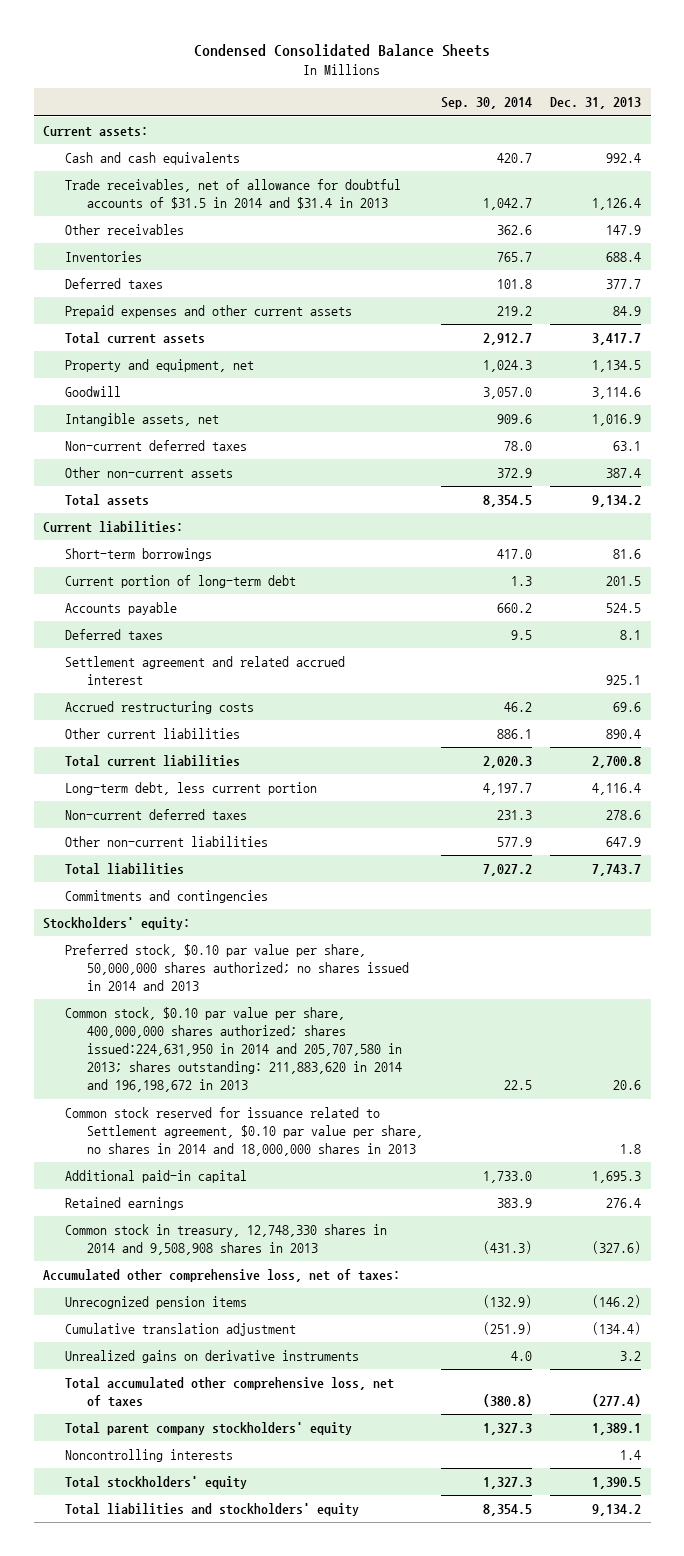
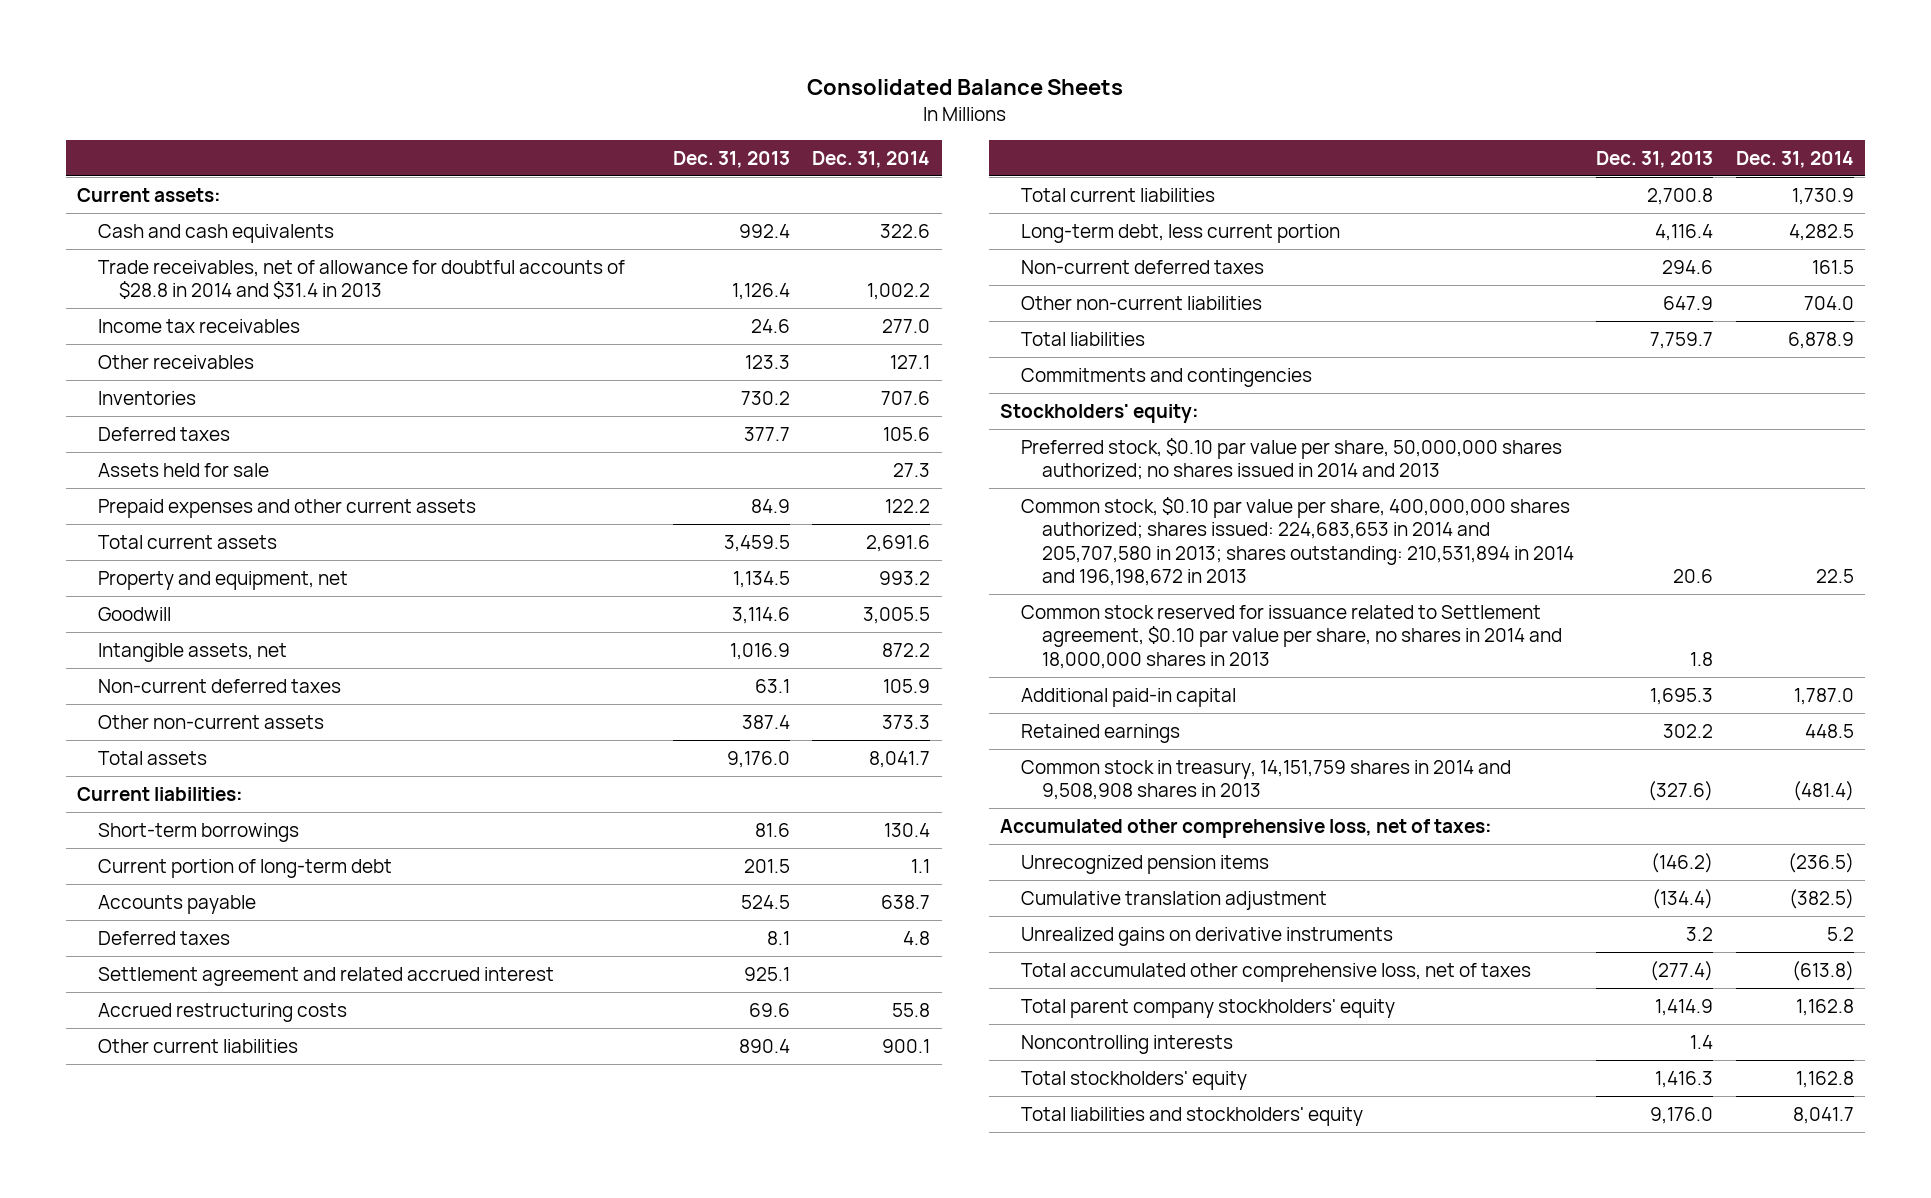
[194,44,491,58] Condensed Consolidated Balance Sheets -> [807,79,1124,96] Consolidated Balance Sheets
[440,97,532,110] Sep. 30, 2014 -> none
none -> [812,150,931,168] Dec. 31, 2014
[64,179,401,210] Trade receivables, net of allowance for doubtful accounts of $31.5 in 2014 and $31.4 in 2013 -> [97,259,625,300] Trade receivables, net of allowance for doubtful accounts of $28.8 in 2014 and $31.4 in 2013
none -> [97,318,300,333] Income tax receivables
[606,225,642,236] 147.9 -> [745,354,791,369] 123.3
[606,252,642,263] 688.4 -> [741,390,791,405] 730.2
none -> [97,462,269,477] Assets held for sale
[592,333,642,346] 3,417.7 -> [724,534,791,552] 3,459.5
[592,495,642,508] 9,134.2 -> [727,750,791,768] 9,176.0
[606,810,642,821] 278.6 -> [1662,259,1714,274] 294.6
[592,864,642,877] 7,743.7 -> [1650,331,1714,349] 7,759.7
[64,1007,402,1093] Common stock, $0.10 par value per share, 400,000,000 shares authorized; shares issued:224,631,950 in 2014 and 205,707,580 in 2013; shares outstanding: 211,883,620 in 2014 and 196,198,672 in 2013 -> [1021,496,1574,587] Common stock, $0.10 par value per share, 400,000,000 shares authorized; shares issued: 224,683,653 in 2014 and 205,707,580 in 2013; shares outstanding: 210,531,894 in 2014 and 196,198,672 in 2013
[606,1198,642,1209] 276.4 -> [1663,723,1714,738] 302.2
[64,1224,387,1256] Common stock in treasury, 12,748,330 shares in 2014 and 9,508,908 shares in 2013 -> [1021,759,1512,801] Common stock in treasury, 14,151,759 shares in 2014 and 9,508,908 shares in 2013
[592,1423,642,1436] 1,389.1 -> [1655,998,1714,1016] 1,414.9
[592,1477,642,1490] 1,390.5 -> [1655,1070,1714,1088] 1,416.3
[592,1504,642,1517] 9,134.2 -> [1650,1106,1714,1124] 9,176.0

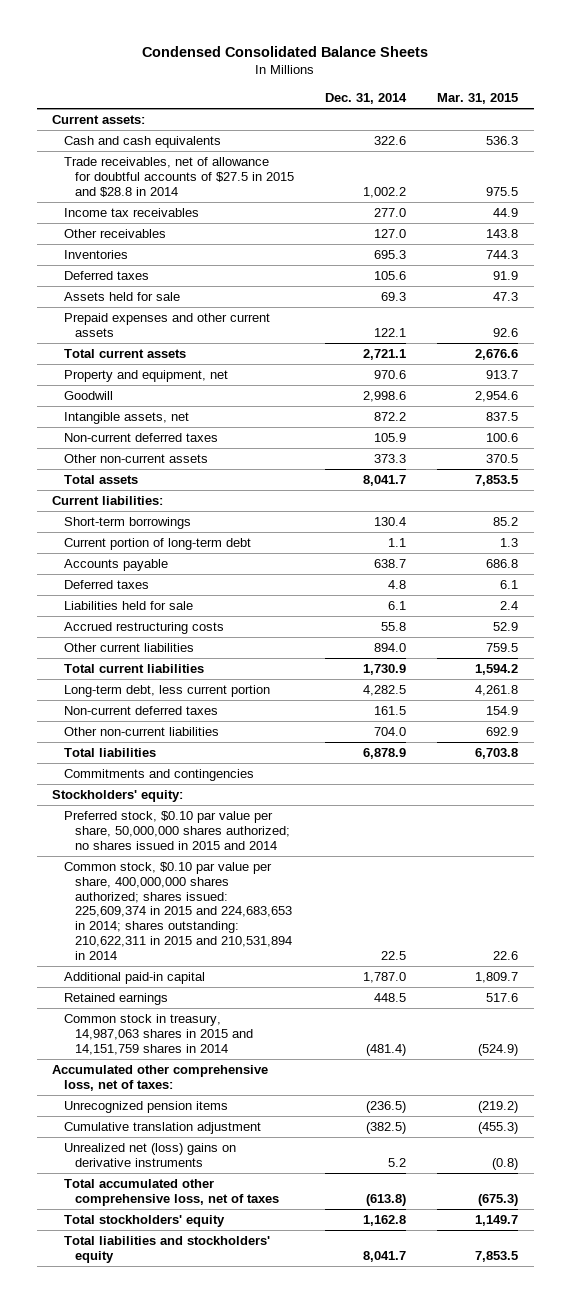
[807,79,1124,96] Consolidated Balance Sheets -> [142,45,429,57] Condensed Consolidated Balance Sheets
[673,150,791,168] Dec. 31, 2013 -> none
none -> [437,92,519,104] Mar. 31, 2015
[97,259,625,300] Trade receivables, net of allowance for doubtful accounts of $28.8 in 2014 and $31.4 in 2013 -> [63,157,295,197] Trade receivables, net of allowance for doubtful accounts of $27.5 in 2015 and $28.8 in 2014
[890,354,931,369] 127.1 -> [374,229,407,239] 127.0
[881,390,931,405] 707.6 -> [374,250,407,260] 695.3
[893,462,931,477] 27.3 -> [381,292,407,302] 69.3
[885,498,931,513] 122.2 -> [374,327,407,337] 122.1
[866,534,931,552] 2,691.6 -> [363,349,407,361] 2,721.1
[879,570,931,585] 993.2 -> [374,370,407,380] 970.6
[863,606,931,624] 3,005.5 -> [363,391,407,403] 2,998.6
[97,966,554,986] Settlement agreement and related accrued interest -> none
none -> [63,601,193,611] Liabilities held for sale
[882,1038,931,1053] 900.1 -> [374,643,407,653] 894.0
[1021,604,1562,669] Common stock reserved for issuance related to Settlement agreement, $0.10 par value per share, no shares in 2014 and 18,000,000 shares in 2013 -> none
[1021,437,1563,481] Preferred stock, $0.10 par value per share, 50,000,000 shares authorized; no shares issued in 2014 and 2013 -> [63,811,291,850] Preferred stock, $0.10 par value per share, 50,000,000 shares authorized; no shares issued in 2015 and 2014
[1021,496,1574,587] Common stock, $0.10 par value per share, 400,000,000 shares authorized; shares issued: 224,683,653 in 2014 and 205,707,580 in 2013; shares outstanding: 210,531,894 in 2014 and 196,198,672 in 2013 -> [63,862,293,960] Common stock, $0.10 par value per share, 400,000,000 shares authorized; shares issued: 225,609,374 in 2015 and 224,683,653 in 2014; shares outstanding: 210,622,311 in 2015 and 210,531,894 in 2014
[1021,759,1512,801] Common stock in treasury, 14,151,759 shares in 2014 and 9,508,908 shares in 2013 -> [63,1014,254,1055] Common stock in treasury, 14,987,063 shares in 2015 and 14,151,759 shares in 2014
[1021,926,1394,946] Unrealized gains on derivative instruments -> [63,1143,236,1167] Unrealized net (loss) gains on derivative instruments
[1021,998,1396,1018] Total parent company stockholders' equity -> none
[1021,1034,1234,1054] Noncontrolling interests -> none

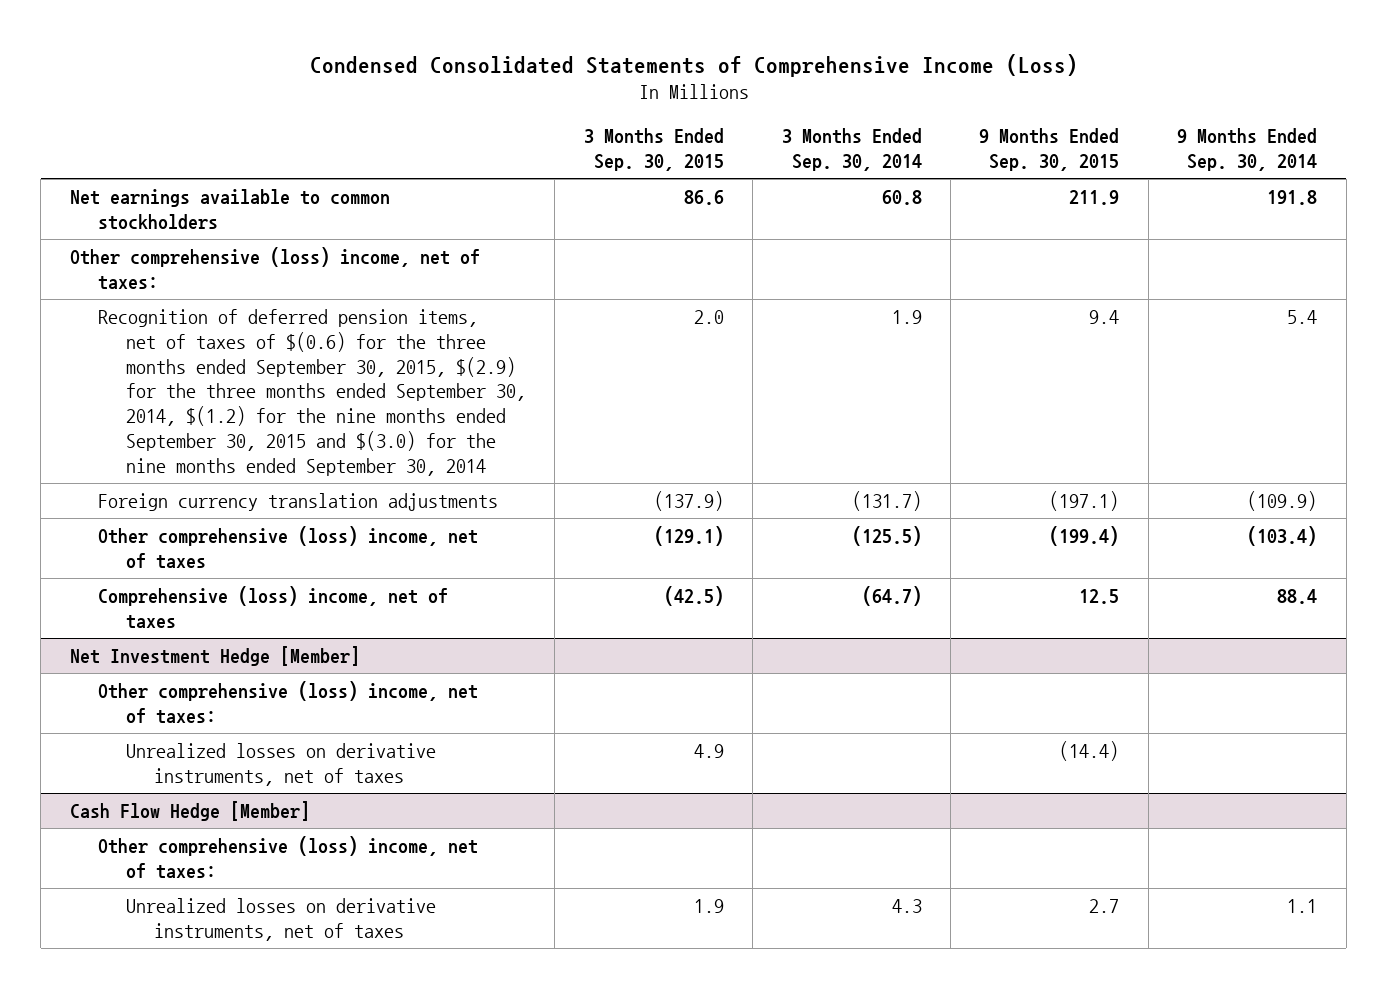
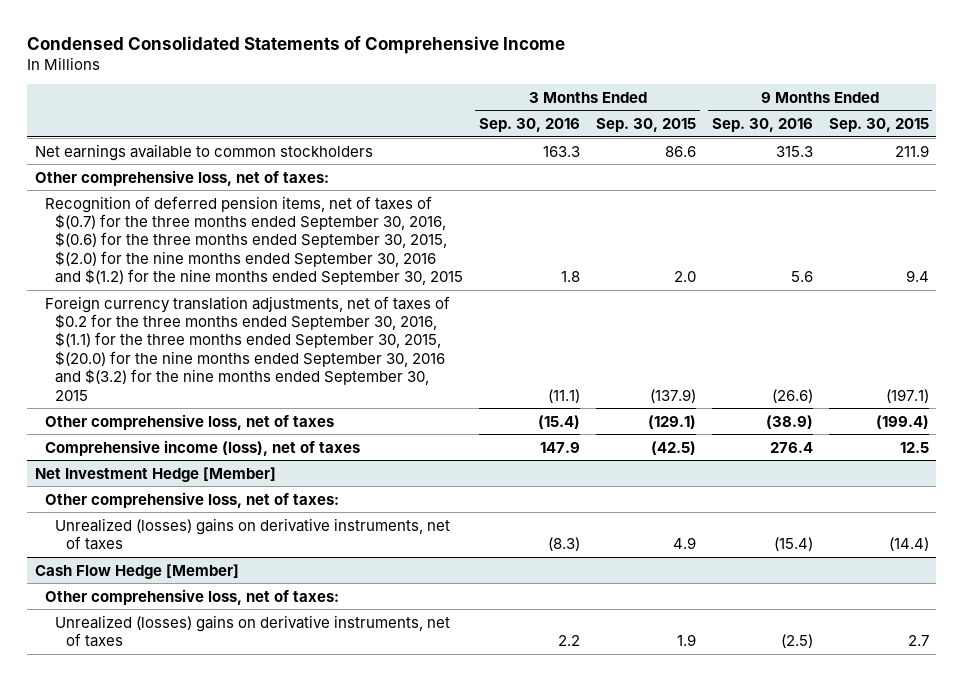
[309,53,1078,77] Condensed Consolidated Statements of Comprehensive Income (Loss) -> [26,35,565,54] Condensed Consolidated Statements of Comprehensive Income
[781,128,922,171] 3 Months Ended Sep. 30, 2014 -> none
[1177,128,1318,171] 9 Months Ended Sep. 30, 2014 -> none
none -> [479,118,581,133] Sep. 30, 2016
none -> [711,118,813,133] Sep. 30, 2016
[69,247,480,290] Other comprehensive (loss) income, net of taxes: -> [34,169,329,186] Other comprehensive loss, net of taxes:
[97,309,526,476] Recognition of deferred pension items, net of taxes of $(0.6) for the three months ended September 30, 2015, $(2.9) for the three months ended September 30, 2014, $(1.2) for the nine months ended September 30, 2015 and $(3.0) for the nine months ended September 30, 2014 -> [44,195,464,286] Recognition of deferred pension items, net of taxes of $(0.7) for the three months ended September 30, 2016, $(0.6) for the three months ended September 30, 2015, $(2.0) for the nine months ended September 30, 2016 and $(1.2) for the nine months ended September 30, 2015
[97,493,498,512] Foreign currency translation adjustments -> [44,295,450,401] Foreign currency translation adjustments, net of taxes of $0.2 for the three months ended September 30, 2016, $(1.1) for the three months ended September 30, 2015, $(20.0) for the nine months ended September 30, 2016 and $(3.2) for the nine months ended September 30, 2015
[97,526,478,569] Other comprehensive (loss) income, net of taxes -> [44,413,334,430] Other comprehensive loss, net of taxes
[97,586,448,629] Comprehensive (loss) income, net of taxes -> [44,439,360,456] Comprehensive income (loss), net of taxes
[97,681,478,724] Other comprehensive (loss) income, net of taxes: -> [44,491,339,508] Other comprehensive loss, net of taxes:
[125,743,436,786] Unrealized losses on derivative instruments, net of taxes -> [55,517,451,550] Unrealized (losses) gains on derivative instruments, net of taxes
[97,836,478,879] Other comprehensive (loss) income, net of taxes: -> [44,588,339,605] Other comprehensive loss, net of taxes:
[125,898,436,941] Unrealized losses on derivative instruments, net of taxes -> [55,614,451,647] Unrealized (losses) gains on derivative instruments, net of taxes

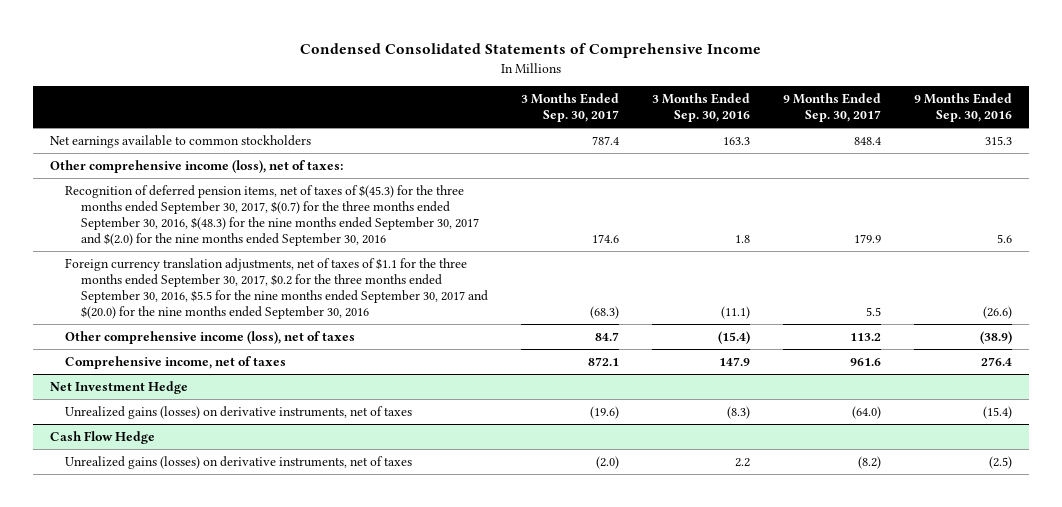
[595,118,696,133] Sep. 30, 2015 -> none
[828,118,929,133] Sep. 30, 2015 -> none
none -> [520,93,619,123] 3 Months Ended Sep. 30, 2017
none -> [783,93,882,123] 9 Months Ended Sep. 30, 2017
[44,491,339,508] Other comprehensive loss, net of taxes: -> none
[44,588,339,605] Other comprehensive loss, net of taxes: -> none
[34,169,329,186] Other comprehensive loss, net of taxes: -> [49,160,343,174] Other comprehensive income (loss), net of taxes:
[44,195,464,286] Recognition of deferred pension items, net of taxes of $(0.7) for the three months ended September 30, 2016, $(0.6) for the three months ended September 30, 2015, $(2.0) for the nine months ended September 30, 2016 and $(1.2) for the nine months ended September 30, 2015 -> [65,185,479,247] Recognition of deferred pension items, net of taxes of $(45.3) for the three months ended September 30, 2017, $(0.7) for the three months ended September 30, 2016, $(48.3) for the nine months ended September 30, 2017 and $(2.0) for the nine months ended September 30, 2016
[44,295,450,401] Foreign currency translation adjustments, net of taxes of $0.2 for the three months ended September 30, 2016, $(1.1) for the three months ended September 30, 2015, $(20.0) for the nine months ended September 30, 2016 and $(3.2) for the nine months ended September 30, 2015 -> [65,258,488,320] Foreign currency translation adjustments, net of taxes of $1.1 for the three months ended September 30, 2017, $0.2 for the three months ended September 30, 2016, $5.5 for the nine months ended September 30, 2017 and $(20.0) for the nine months ended September 30, 2016
[44,413,334,430] Other comprehensive loss, net of taxes -> [65,331,356,345] Other comprehensive income (loss), net of taxes
[44,439,360,456] Comprehensive income (loss), net of taxes -> [65,356,287,370] Comprehensive income, net of taxes
[34,466,276,482] Net Investment Hedge [Member] -> [49,381,188,395] Net Investment Hedge
[55,517,451,550] Unrealized (losses) gains on derivative instruments, net of taxes -> [65,406,413,420] Unrealized gains (losses) on derivative instruments, net of taxes
[34,563,239,579] Cash Flow Hedge [Member] -> [49,431,155,445] Cash Flow Hedge
[55,614,451,647] Unrealized (losses) gains on derivative instruments, net of taxes -> [65,456,413,470] Unrealized gains (losses) on derivative instruments, net of taxes

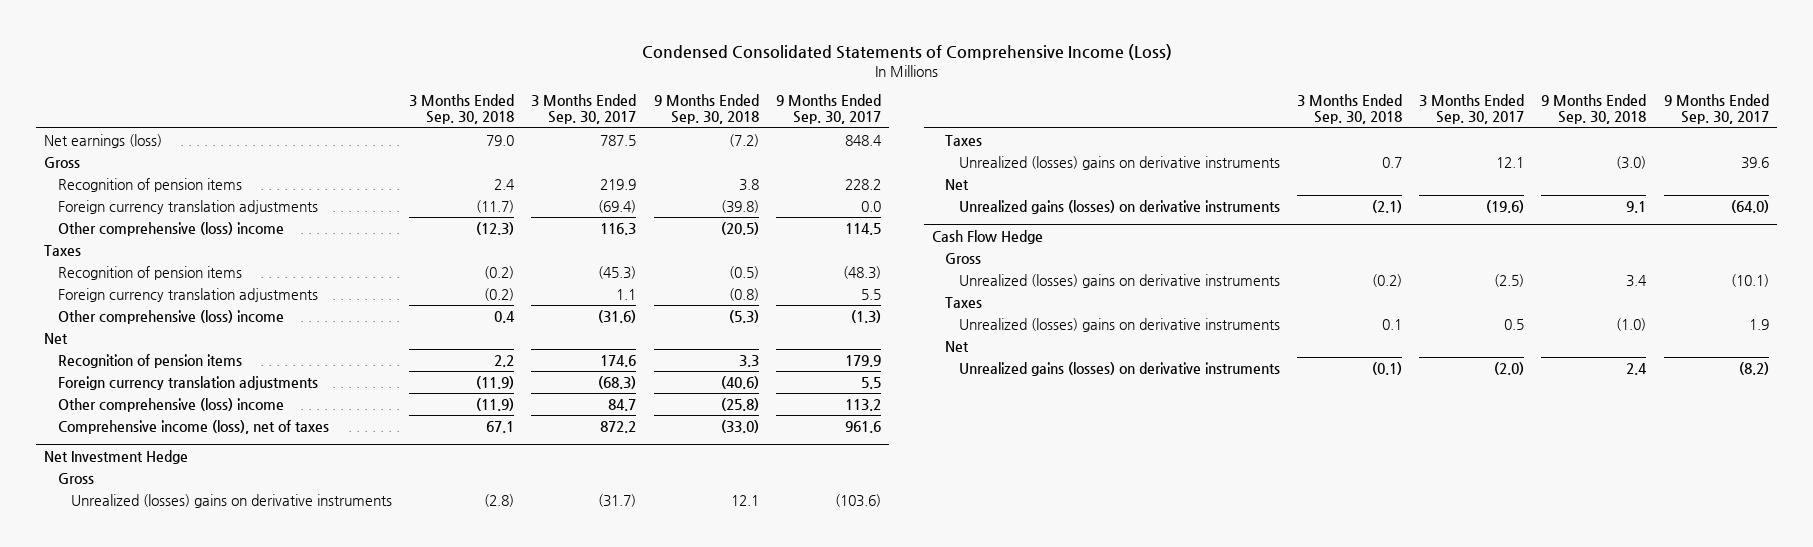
[300,43,762,59] Condensed Consolidated Statements of Comprehensive Income -> [641,44,1172,61] Condensed Consolidated Statements of Comprehensive Income (Loss)
[652,93,751,123] 3 Months Ended Sep. 30, 2016 -> none
[914,93,1013,123] 9 Months Ended Sep. 30, 2016 -> none
none -> [409,94,515,125] 3 Months Ended Sep. 30, 2018
none -> [653,94,759,125] 9 Months Ended Sep. 30, 2018
[49,135,311,149] Net earnings available to common stockholders -> [44,134,163,149] Net earnings (loss)
[591,136,619,146] 787.4 -> [600,135,637,147] 787.5
none -> [44,157,81,169] Gross
none -> [57,178,242,193] Recognition of pension items
none -> [57,200,318,215] Foreign currency translation adjustments
none -> [57,222,284,237] Other comprehensive (loss) income
none -> [44,245,82,257] Taxes
none -> [57,266,242,281] Recognition of pension items
none -> [57,288,318,303] Foreign currency translation adjustments
none -> [57,310,284,325] Other comprehensive (loss) income
[49,160,343,174] Other comprehensive income (loss), net of taxes: -> [44,333,69,345] Net
[65,185,479,247] Recognition of deferred pension items, net of taxes of $(45.3) for the three months ended September 30, 2017, $(0.7) for the three months ended September 30, 2016, $(48.3) for the nine months ended September 30, 2017 and $(2.0) for the nine months ended September 30, 2016 -> [57,354,242,369] Recognition of pension items
[65,258,488,320] Foreign currency translation adjustments, net of taxes of $1.1 for the three months ended September 30, 2017, $0.2 for the three months ended September 30, 2016, $5.5 for the nine months ended September 30, 2017 and $(20.0) for the nine months ended September 30, 2016 -> [57,376,318,391] Foreign currency translation adjustments
[65,331,356,345] Other comprehensive income (loss), net of taxes -> [57,398,284,413] Other comprehensive (loss) income
[65,356,287,370] Comprehensive income, net of taxes -> [57,420,329,435] Comprehensive income (loss), net of taxes
[587,357,619,367] 872.1 -> [600,421,637,434] 872.2
none -> [57,473,94,485] Gross
none -> [70,494,392,509] Unrealized (losses) gains on derivative instruments
none -> [945,135,983,147] Taxes
none -> [958,156,1280,171] Unrealized (losses) gains on derivative instruments
none -> [945,179,970,191] Net
[65,406,413,420] Unrealized gains (losses) on derivative instruments, net of taxes -> [958,200,1280,215] Unrealized gains (losses) on derivative instruments
none -> [945,253,982,265] Gross
none -> [958,274,1280,289] Unrealized (losses) gains on derivative instruments
none -> [945,297,983,309] Taxes
none -> [958,318,1280,333] Unrealized (losses) gains on derivative instruments
none -> [945,341,970,353] Net
[65,456,413,470] Unrealized gains (losses) on derivative instruments, net of taxes -> [958,362,1280,377] Unrealized gains (losses) on derivative instruments

